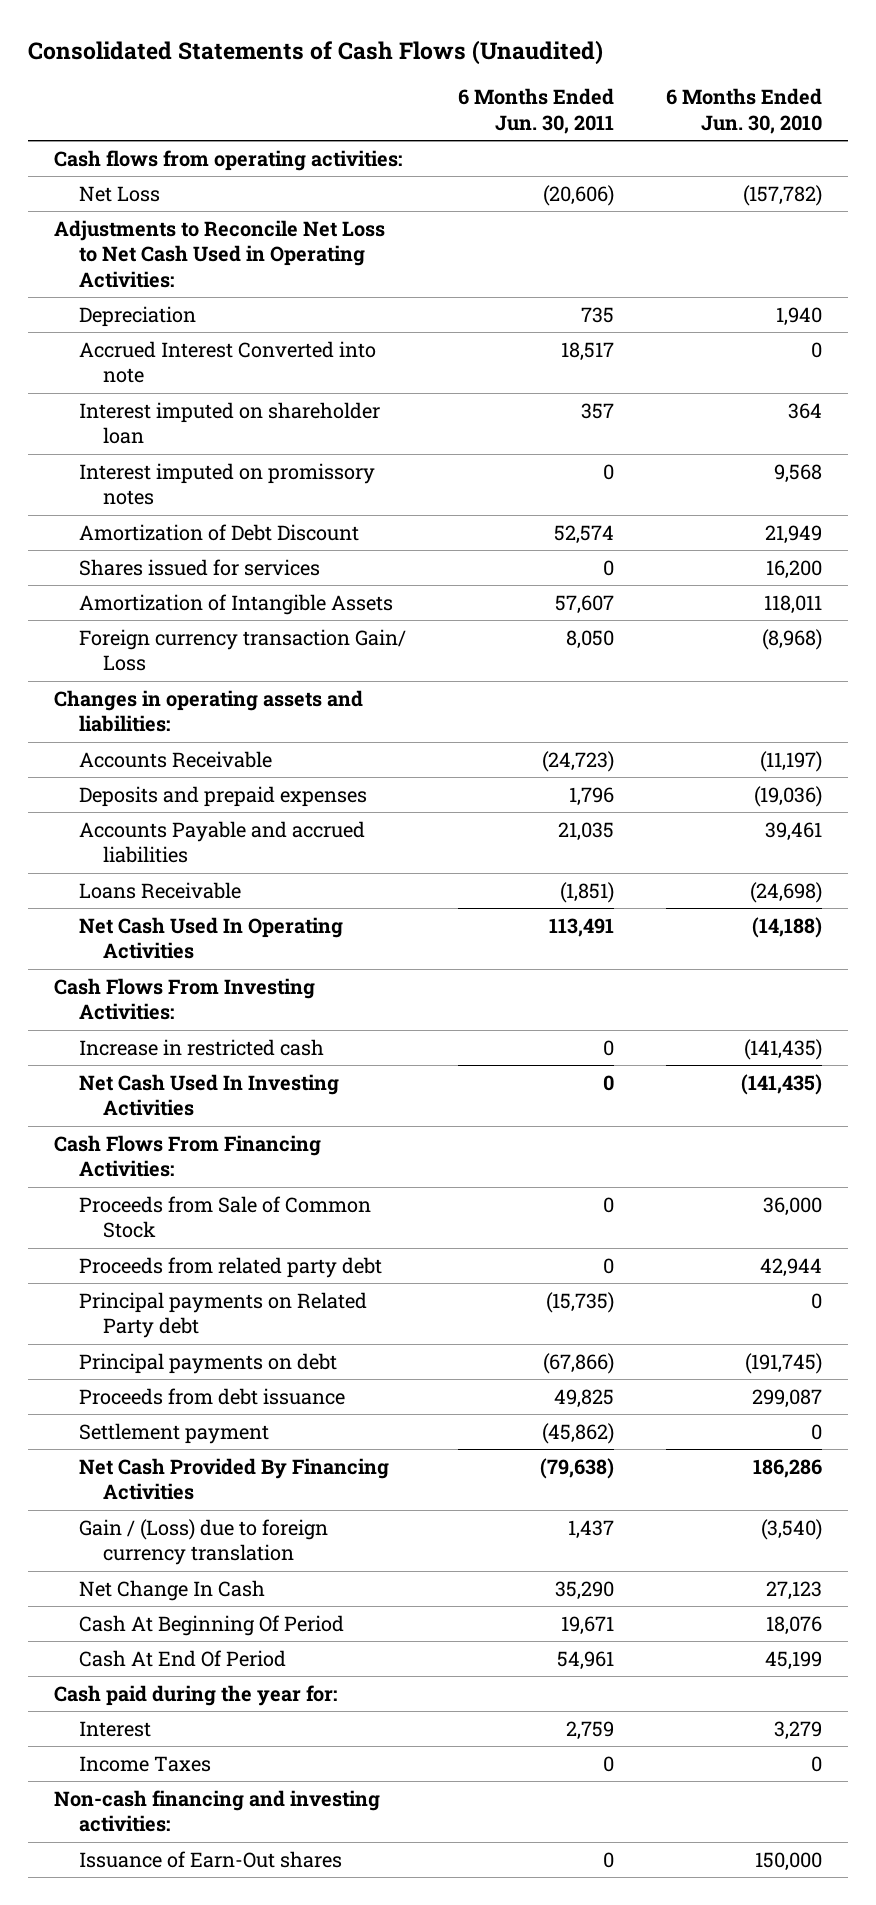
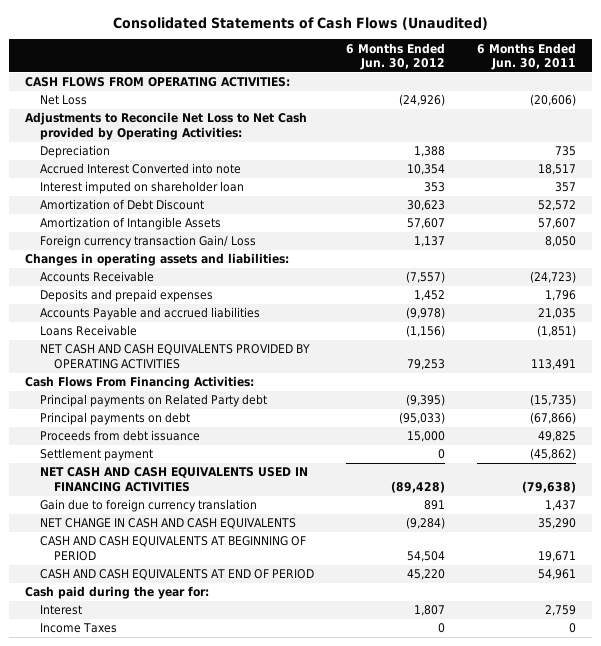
[665,88,822,134] 6 Months Ended Jun. 30, 2010 -> none
none -> [345,42,445,70] 6 Months Ended Jun. 30, 2012
[54,149,403,171] Cash flows from operating activities: -> [25,77,291,88] CASH FLOWS FROM OPERATING ACTIVITIES:
[54,219,386,288] Adjustments to Reconcile Net Loss to Net Cash Used in Operating Activities: -> [25,112,308,140] Adjustments to Reconcile Net Loss to Net Cash provided by Operating Activities:
[78,462,375,506] Interest imputed on promissory notes -> none
[78,558,320,576] Shares issued for services -> none
[553,524,614,544] 52,574 -> [537,200,576,212] 52,572
[54,977,316,1021] Cash Flows From Investing Activities: -> none
[78,1038,324,1056] Increase in restricted cash -> none
[78,1073,339,1117] Net Cash Used In Investing Activities -> none
[78,916,343,960] Net Cash Used In Operating Activities -> [39,344,310,369] NET CASH AND CASH EQUIVALENTS PROVIDED BY OPERATING ACTIVITIES
[78,1195,371,1239] Proceeds from Sale of Common Stock -> none
[78,1256,382,1278] Proceeds from related party debt -> none
[78,1457,389,1501] Net Cash Provided By Financing Activities -> [39,467,308,492] NET CASH AND CASH EQUIVALENTS USED IN FINANCING ACTIVITIES
[78,1518,328,1566] Gain / (Loss) due to foreign currency translation -> [39,499,257,513] Gain due to foreign currency translation
[78,1579,265,1601] Net Change In Cash -> [39,518,296,530] NET CHANGE IN CASH AND CASH EQUIVALENTS
[78,1614,344,1636] Cash At Beginning Of Period -> [39,536,306,561] CASH AND CASH EQUIVALENTS AT BEGINNING OF PERIOD
[78,1649,286,1667] Cash At End Of Period -> [39,569,314,581] CASH AND CASH EQUIVALENTS AT END OF PERIOD
[54,1789,381,1833] Non-cash financing and investing activities: -> none
[78,1850,342,1868] Issuance of Earn-Out shares -> none

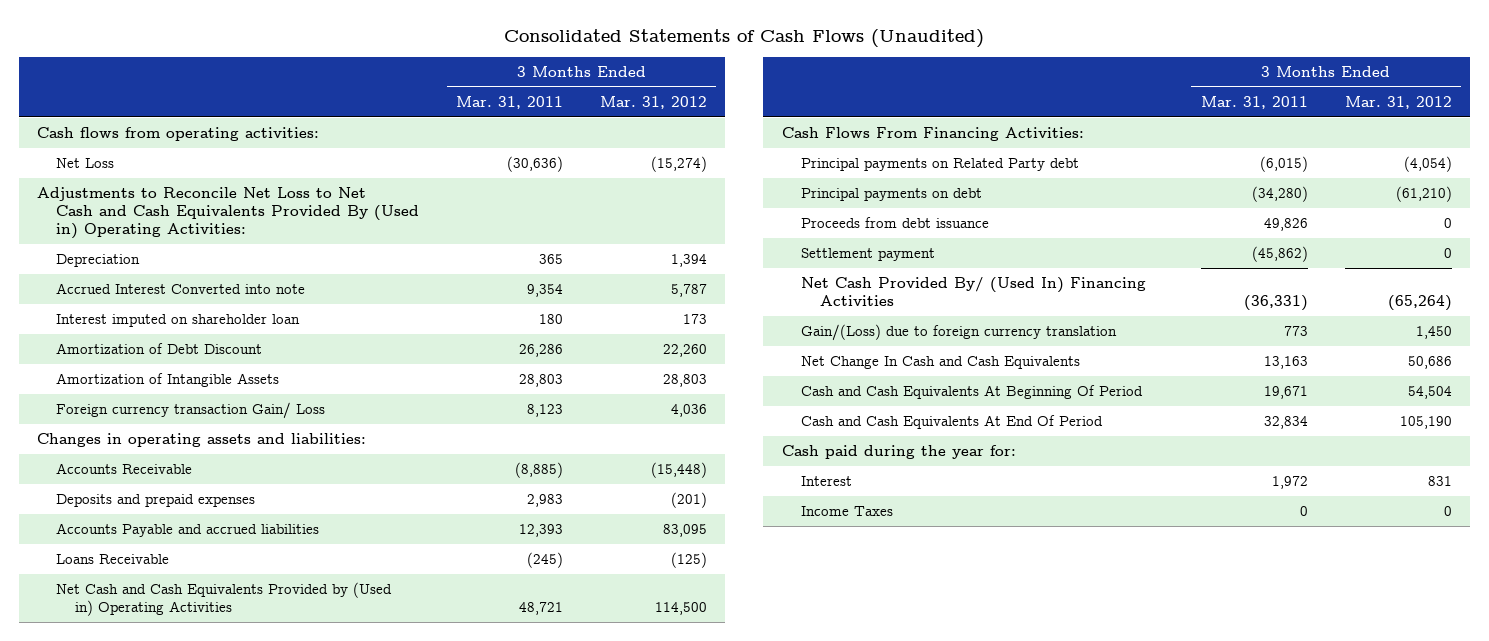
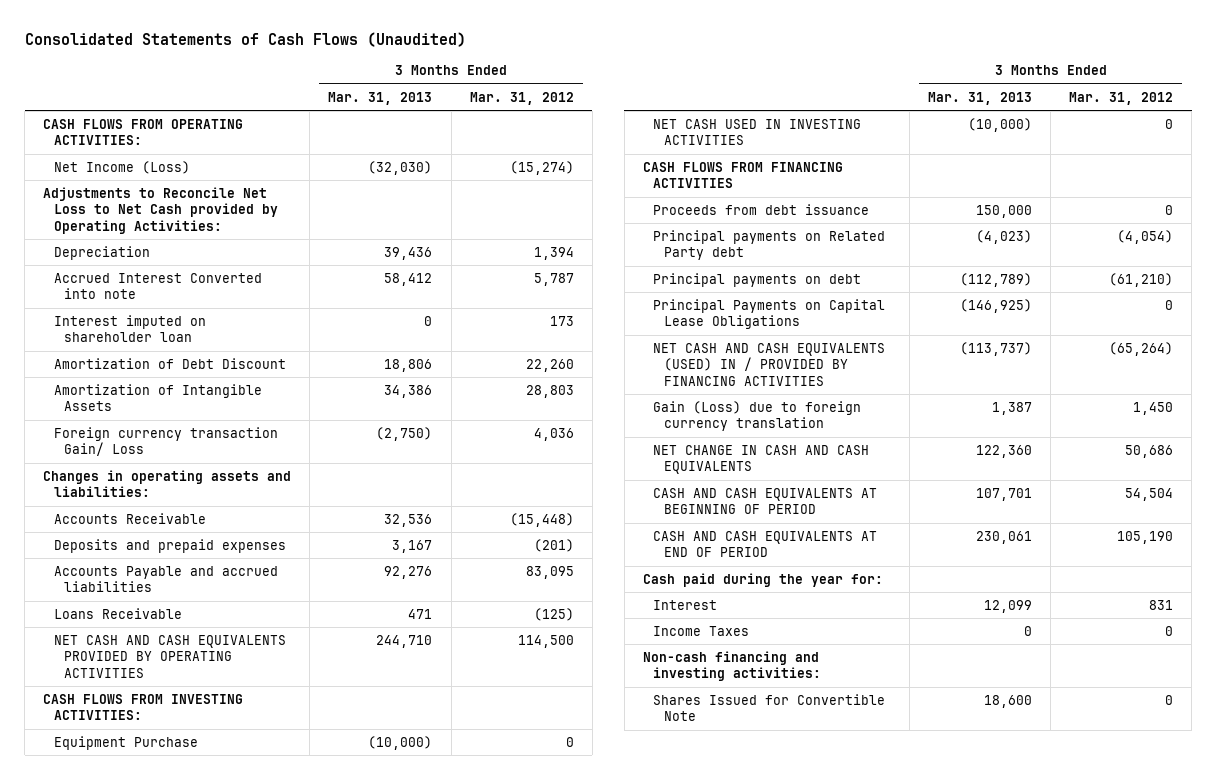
[456,95,564,109] Mar. 31, 2011 -> none
none -> [328,91,433,105] Mar. 31, 2013
[37,127,320,142] Cash flows from operating activities: -> [43,118,244,146] CASH FLOWS FROM OPERATING ACTIVITIES:
[56,158,115,169] Net Loss -> [53,160,190,174] Net Income (Loss)
[37,187,420,240] Adjustments to Reconcile Net Loss to Net Cash and Cash Equivalents Provided By (Used in) Operating Activities: -> [43,186,278,234] Adjustments to Reconcile Net Loss to Net Cash provided by Operating Activities:
[56,582,393,617] Net Cash and Cash Equivalents Provided by (Used in) Operating Activities -> [53,634,286,678] NET CASH AND CASH EQUIVALENTS PROVIDED BY OPERATING ACTIVITIES
none -> [43,693,244,721] CASH FLOWS FROM INVESTING ACTIVITIES:
none -> [53,735,198,750] Equipment Purchase
none -> [653,118,862,146] NET CASH USED IN INVESTING ACTIVITIES
[781,127,1084,142] Cash Flows From Financing Activities: -> [642,161,843,189] CASH FLOWS FROM FINANCING ACTIVITIES
[800,217,989,229] Proceeds from debt issuance -> [653,203,870,215] Proceeds from debt issuance
[800,248,935,262] Settlement payment -> none
none -> [653,298,886,330] Principal Payments on Capital Lease Obligations
[800,277,1146,307] Net Cash Provided By/ (Used In) Financing Activities -> [653,342,886,386] NET CASH AND CASH EQUIVALENTS (USED) IN / PROVIDED BY FINANCING ACTIVITIES
[800,324,1117,342] Gain/(Loss) due to foreign currency translation -> [653,400,862,432] Gain (Loss) due to foreign currency translation
[800,356,1080,370] Net Change In Cash and Cash Equivalents -> [653,444,870,475] NET CHANGE IN CASH AND CASH EQUIVALENTS
[800,385,1143,400] Cash and Cash Equivalents At Beginning Of Period -> [653,487,878,515] CASH AND CASH EQUIVALENTS AT BEGINNING OF PERIOD
[800,415,1103,430] Cash and Cash Equivalents At End Of Period -> [653,530,878,558] CASH AND CASH EQUIVALENTS AT END OF PERIOD
none -> [642,650,822,682] Non-cash financing and investing activities:
none -> [653,693,886,722] Shares Issued for Convertible Note

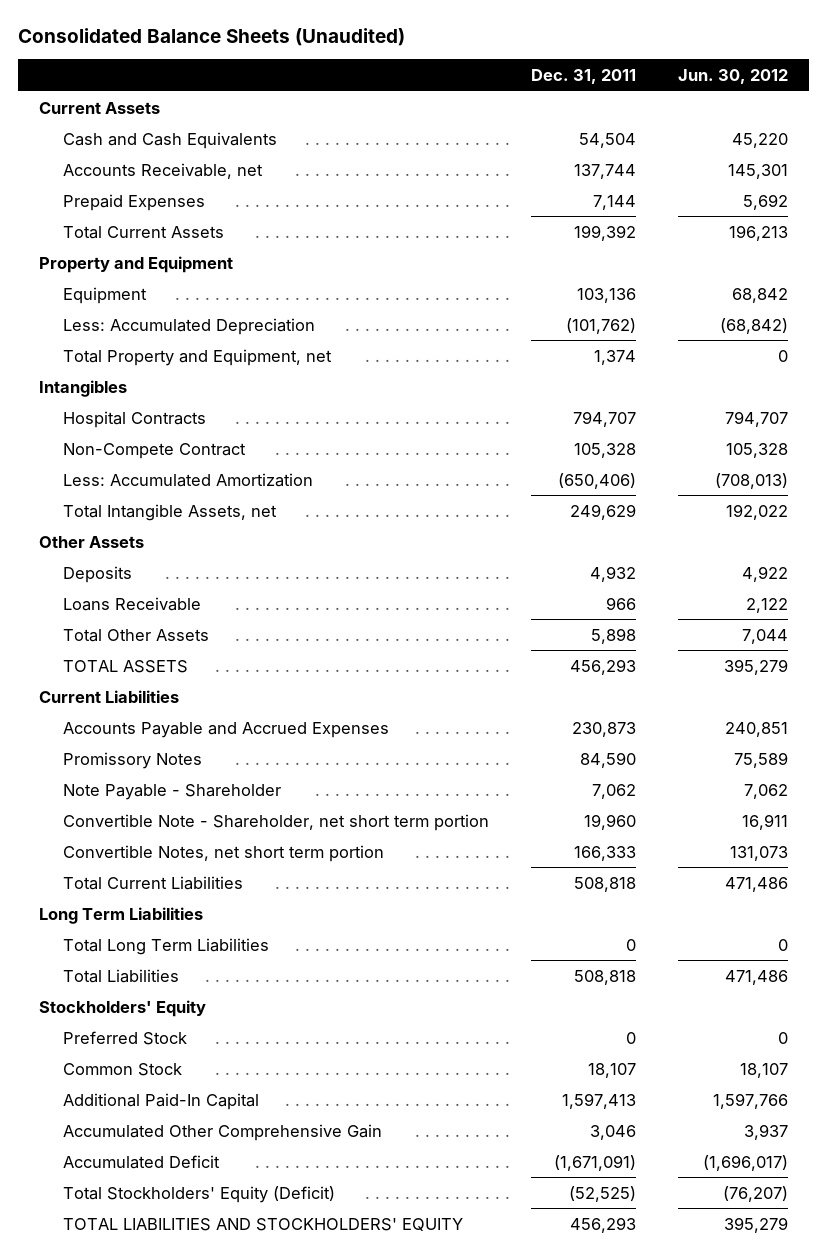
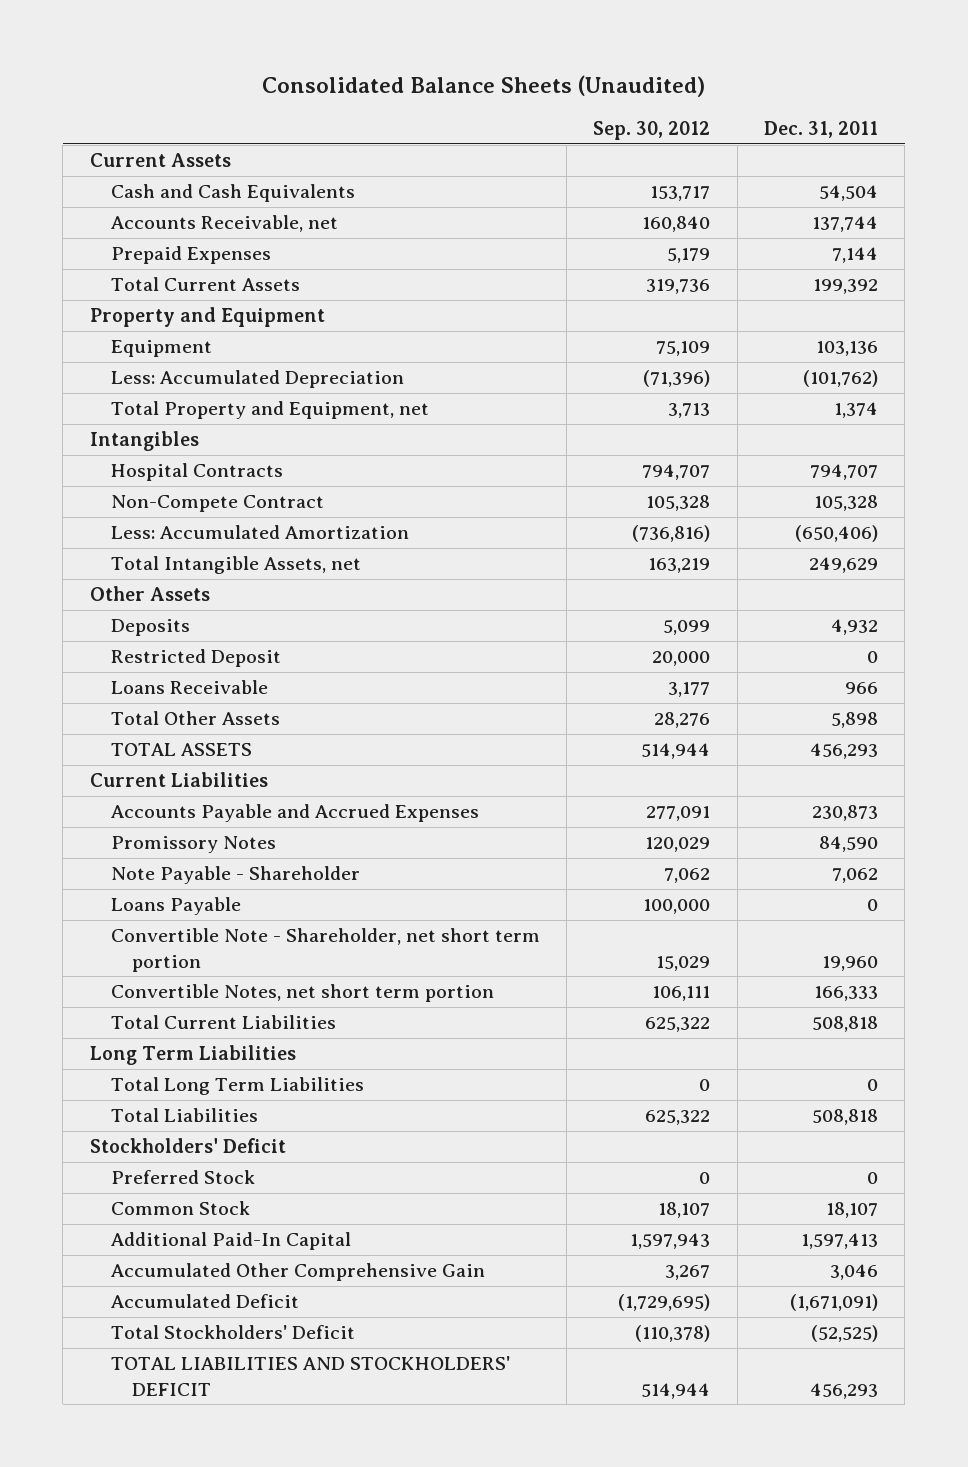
[678,68,789,84] Jun. 30, 2012 -> none
none -> [593,121,711,141] Sep. 30, 2012
none -> [110,649,281,668] Restricted Deposit
none -> [110,897,241,916] Loans Payable
[38,999,206,1017] Stockholders' Equity -> [89,1138,286,1154] Stockholders' Deficit
[62,1185,335,1203] Total Stockholders' Equity (Deficit) -> [110,1325,355,1340] Total Stockholders' Deficit
[62,1217,463,1231] TOTAL LIABILITIES AND STOCKHOLDERS' EQUITY -> [110,1356,510,1396] TOTAL LIABILITIES AND STOCKHOLDERS' DEFICIT

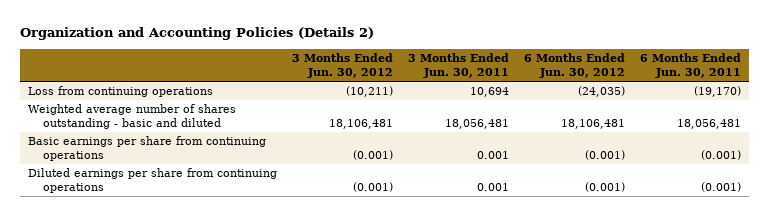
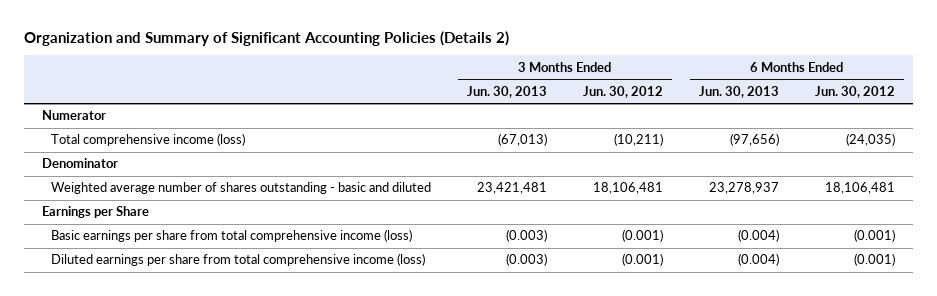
[19,27,374,41] Organization and Accounting Policies (Details 2) -> [23,30,509,46] Organization and Summary of Significant Accounting Policies (Details 2)
[408,52,510,78] 3 Months Ended Jun. 30, 2011 -> none
[640,52,742,78] 6 Months Ended Jun. 30, 2011 -> none
none -> [467,85,548,98] Jun. 30, 2013
none -> [699,85,780,98] Jun. 30, 2013
none -> [41,110,106,121] Numerator
[27,86,213,98] Loss from continuing operations -> [51,133,246,147] Total comprehensive income (loss)
none -> [41,158,118,169] Denominator
none -> [41,206,149,219] Earnings per Share
[27,136,266,162] Basic earnings per share from continuing operations -> [51,229,413,243] Basic earnings per share from total comprehensive income (loss)
[27,168,277,194] Diluted earnings per share from continuing operations -> [51,253,426,267] Diluted earnings per share from total comprehensive income (loss)

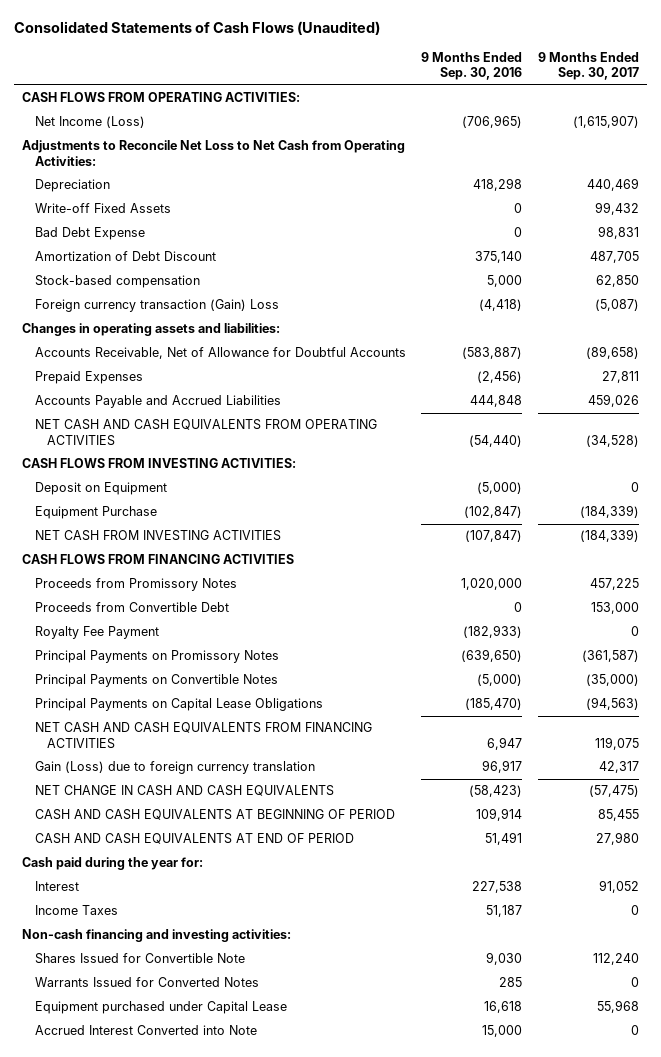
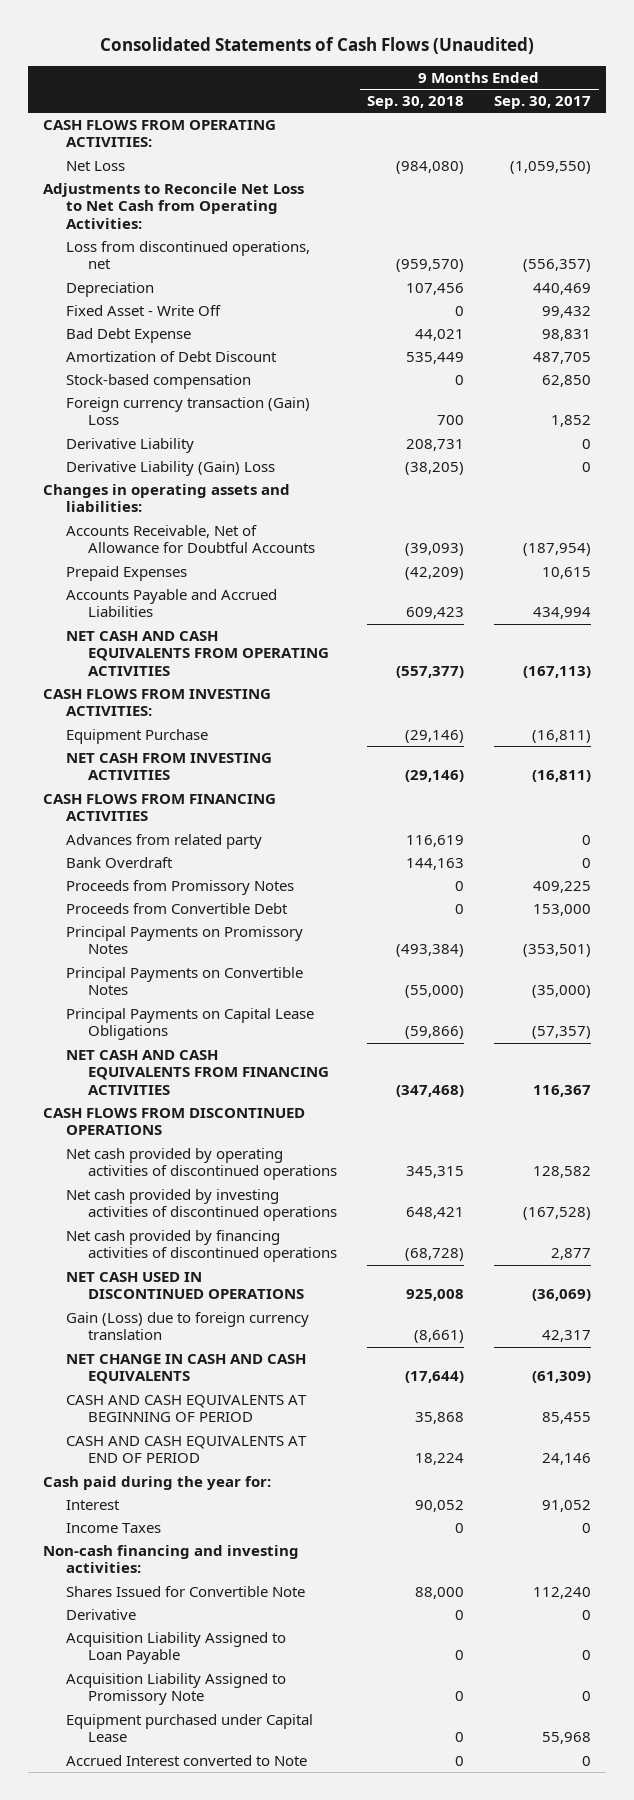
[421,52,523,81] 9 Months Ended Sep. 30, 2016 -> none
none -> [367,96,465,110] Sep. 30, 2018
[34,116,145,129] Net Income (Loss) -> [65,160,125,171] Net Loss
[573,115,640,129] (1,615,907) -> [510,160,592,174] (1,059,550)
none -> [65,240,310,270] Loss from discontinued operations, net
[34,203,171,214] Write-off Fixed Assets -> [65,304,221,316] Fixed Asset - Write Off
[595,299,640,312] (5,087) -> [551,415,592,428] 1,852
none -> [65,437,194,453] Derivative Liability
none -> [65,460,275,476] Derivative Liability (Gain) Loss
[586,346,640,360] (89,658) -> [523,543,592,557] (187,954)
[602,371,640,384] 27,811 -> [542,566,592,579] 10,615
[588,394,640,408] 459,026 -> [533,607,592,620] 434,994
[586,434,640,447] (34,528) -> [523,666,592,679] (167,113)
[34,482,167,496] Deposit on Equipment -> none
[580,505,640,519] (184,339) -> [532,729,592,743] (16,811)
[580,529,640,543] (184,339) -> [532,770,592,783] (16,811)
none -> [65,833,262,849] Advances from related party
none -> [65,856,173,868] Bank Overdraft
[590,578,640,591] 457,225 -> [533,880,592,893] 409,225
[34,626,159,640] Royalty Fee Payment -> none
[582,650,640,663] (361,587) -> [523,944,592,958] (353,501)
[586,697,640,711] (94,563) -> [532,1026,592,1040] (57,357)
[595,736,640,750] 119,075 -> [533,1085,592,1098] 116,367
none -> [43,1107,306,1136] CASH FLOWS FROM DISCONTINUED OPERATIONS
none -> [65,1147,338,1181] Net cash provided by operating activities of discontinued operations
none -> [65,1188,338,1222] Net cash provided by investing activities of discontinued operations
none -> [65,1229,338,1263] Net cash provided by financing activities of discontinued operations
none -> [65,1271,305,1300] NET CASH USED IN DISCONTINUED OPERATIONS
[589,785,640,798] (57,475) -> [532,1371,592,1384] (61,309)
[596,832,640,846] 27,980 -> [542,1453,592,1466] 24,146
[34,977,259,988] Warrants Issued for Converted Notes -> none
none -> [65,1608,136,1620] Derivative
none -> [65,1631,286,1665] Acquisition Liability Assigned to Loan Payable
none -> [65,1672,286,1706] Acquisition Liability Assigned to Promissory Note
[34,1025,257,1036] Accrued Interest Converted into Note -> [65,1754,307,1766] Accrued Interest converted to Note

